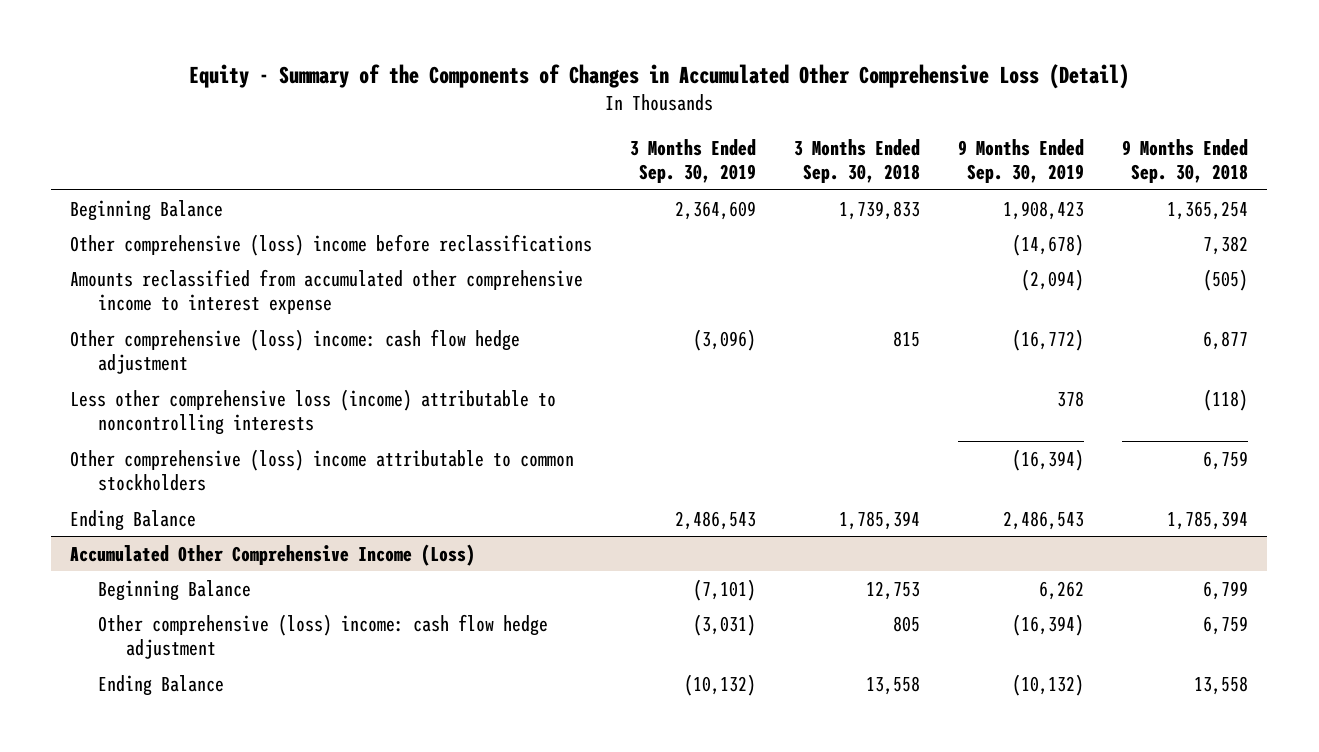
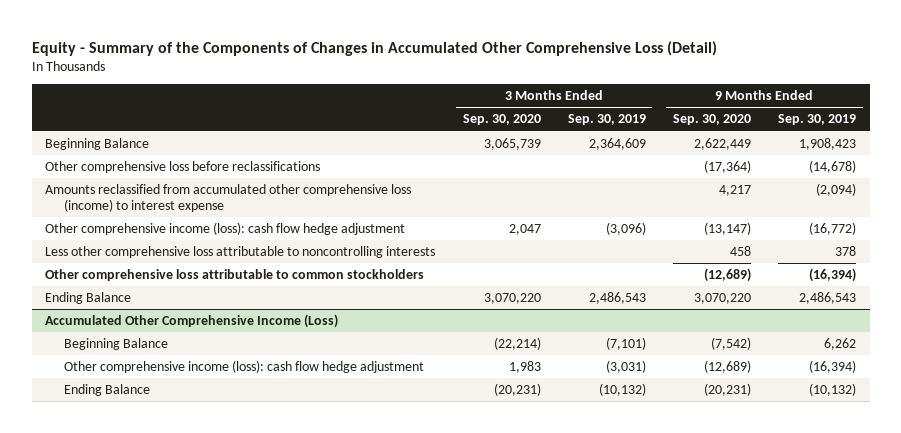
[794,138,921,184] 3 Months Ended Sep. 30, 2018 -> none
[1122,138,1249,184] 9 Months Ended Sep. 30, 2018 -> none
none -> [462,114,541,126] Sep. 30, 2020
none -> [672,114,751,126] Sep. 30, 2020
[70,233,593,256] Other comprehensive (loss) income before reclassifications -> [45,161,321,174] Other comprehensive loss before reclassifications
[70,268,584,315] Amounts reclassified from accumulated other comprehensive income to interest expense -> [45,184,412,212] Amounts reclassified from accumulated other comprehensive loss (income) to interest expense
[70,328,521,375] Other comprehensive (loss) income: cash flow hedge adjustment -> [45,222,406,236] Other comprehensive income (loss): cash flow hedge adjustment
[70,388,557,436] Less other comprehensive loss (income) attributable to noncontrolling interests -> [45,246,436,259] Less other comprehensive loss attributable to noncontrolling interests
[70,448,575,492] Other comprehensive (loss) income attributable to common stockholders -> [45,269,425,282] Other comprehensive loss attributable to common stockholders
[98,613,549,660] Other comprehensive (loss) income: cash flow hedge adjustment -> [63,360,424,374] Other comprehensive income (loss): cash flow hedge adjustment

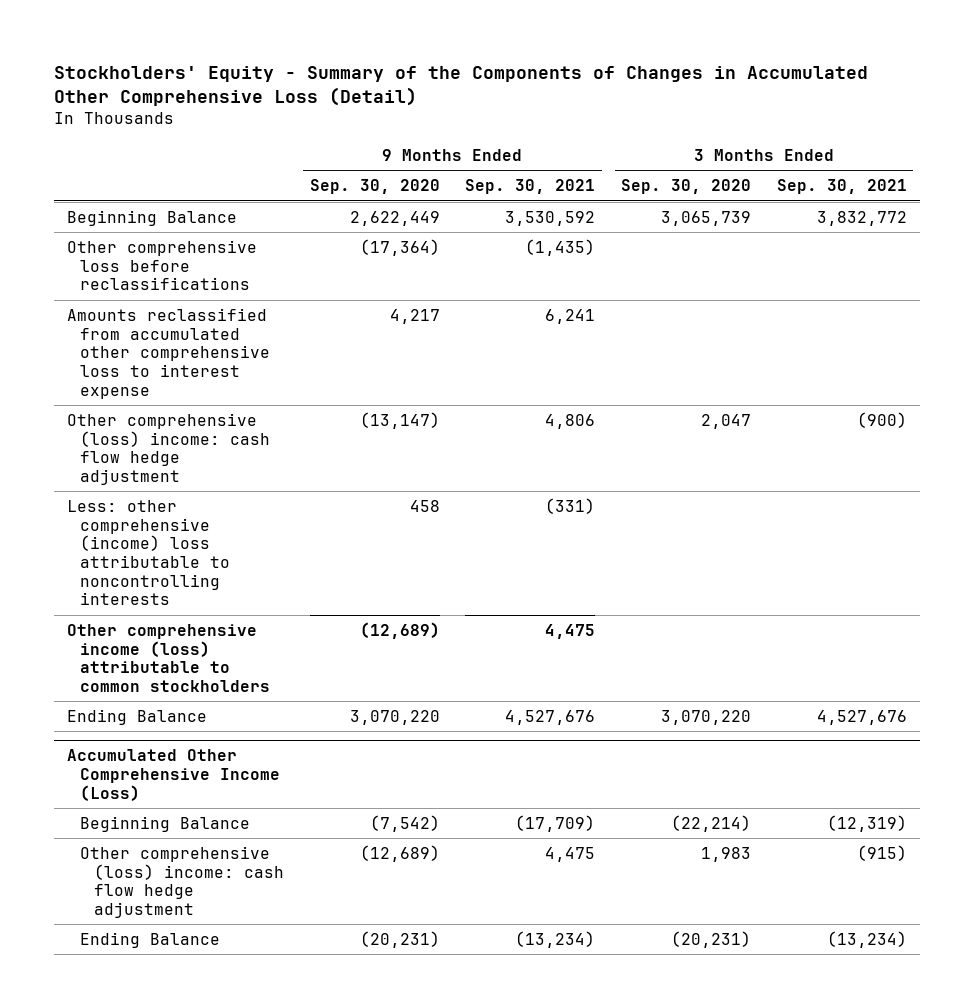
[31,40,717,56] Equity - Summary of the Components of Changes in Accumulated Other Comprehensive Loss (Detail) -> [54,65,869,107] Stockholders' Equity - Summary of the Components of Changes in Accumulated Other Comprehensive Loss (Detail)
[567,114,646,126] Sep. 30, 2019 -> none
[778,114,857,126] Sep. 30, 2019 -> none
none -> [465,179,596,195] Sep. 30, 2021
none -> [776,179,907,195] Sep. 30, 2021
[45,184,412,212] Amounts reclassified from accumulated other comprehensive loss (income) to interest expense -> [67,307,271,399] Amounts reclassified from accumulated other comprehensive loss to interest expense
[45,222,406,236] Other comprehensive income (loss): cash flow hedge adjustment -> [67,412,271,486] Other comprehensive (loss) income: cash flow hedge adjustment
[45,246,436,259] Less other comprehensive loss attributable to noncontrolling interests -> [67,499,231,606] Less: other comprehensive (income) loss attributable to noncontrolling interests
[45,269,425,282] Other comprehensive loss attributable to common stockholders -> [67,623,271,693] Other comprehensive income (loss) attributable to common stockholders
[63,360,424,374] Other comprehensive income (loss): cash flow hedge adjustment -> [80,845,284,919] Other comprehensive (loss) income: cash flow hedge adjustment

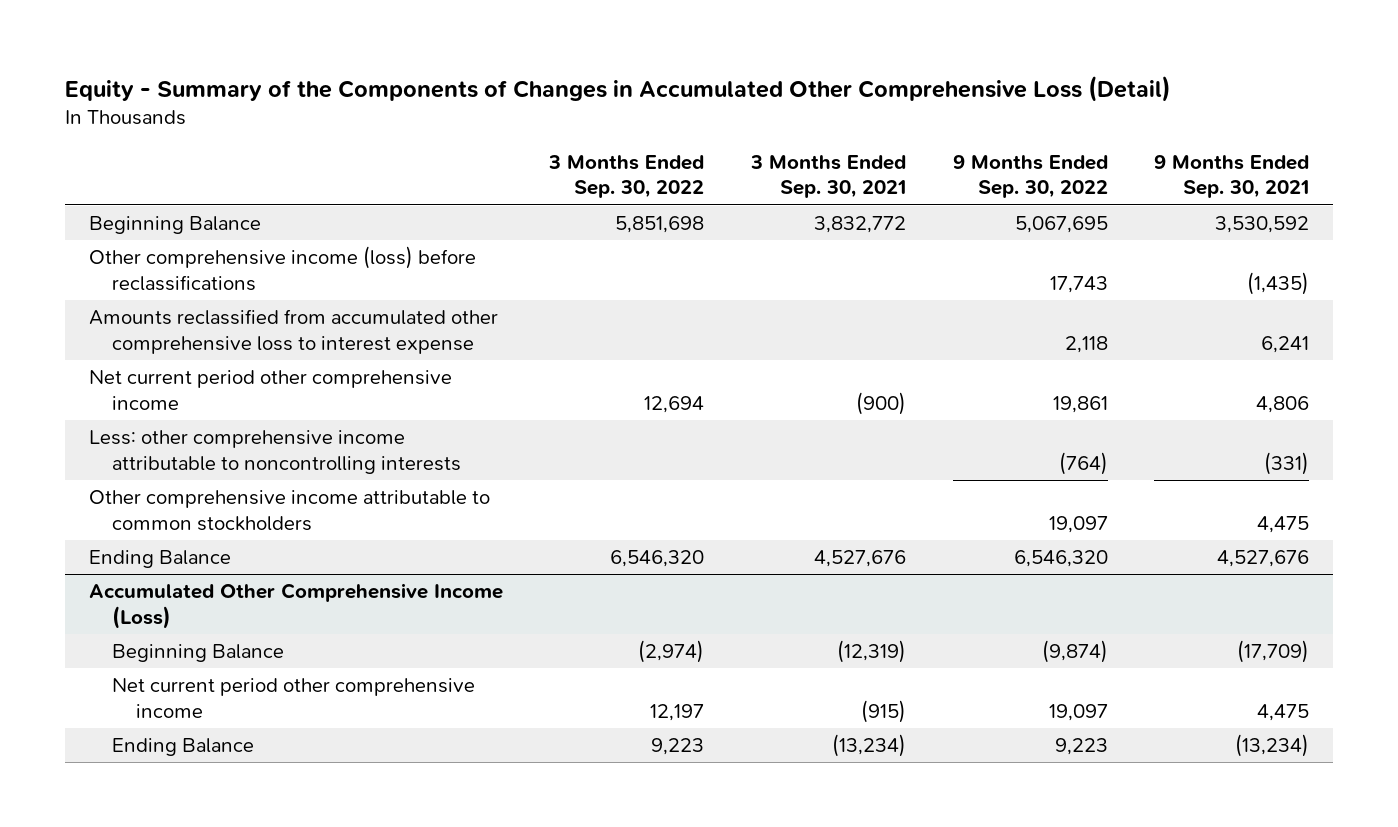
[54,65,869,107] Stockholders' Equity - Summary of the Components of Changes in Accumulated Other Comprehensive Loss (Detail) -> [65,75,1172,102] Equity - Summary of the Components of Changes in Accumulated Other Comprehensive Loss (Detail)
[309,179,440,195] Sep. 30, 2020 -> none
[621,179,752,195] Sep. 30, 2020 -> none
none -> [548,154,705,199] 3 Months Ended Sep. 30, 2022
none -> [952,154,1108,199] 9 Months Ended Sep. 30, 2022
[67,239,258,291] Other comprehensive loss before reclassifications -> [88,246,476,291] Other comprehensive income (loss) before reclassifications
[67,412,271,486] Other comprehensive (loss) income: cash flow hedge adjustment -> [88,370,452,410] Net current period other comprehensive income
[67,499,231,606] Less: other comprehensive (income) loss attributable to noncontrolling interests -> [88,430,462,474] Less: other comprehensive income attributable to noncontrolling interests
[67,623,271,693] Other comprehensive income (loss) attributable to common stockholders -> [88,490,490,531] Other comprehensive income attributable to common stockholders
[80,845,284,919] Other comprehensive (loss) income: cash flow hedge adjustment -> [112,678,476,718] Net current period other comprehensive income

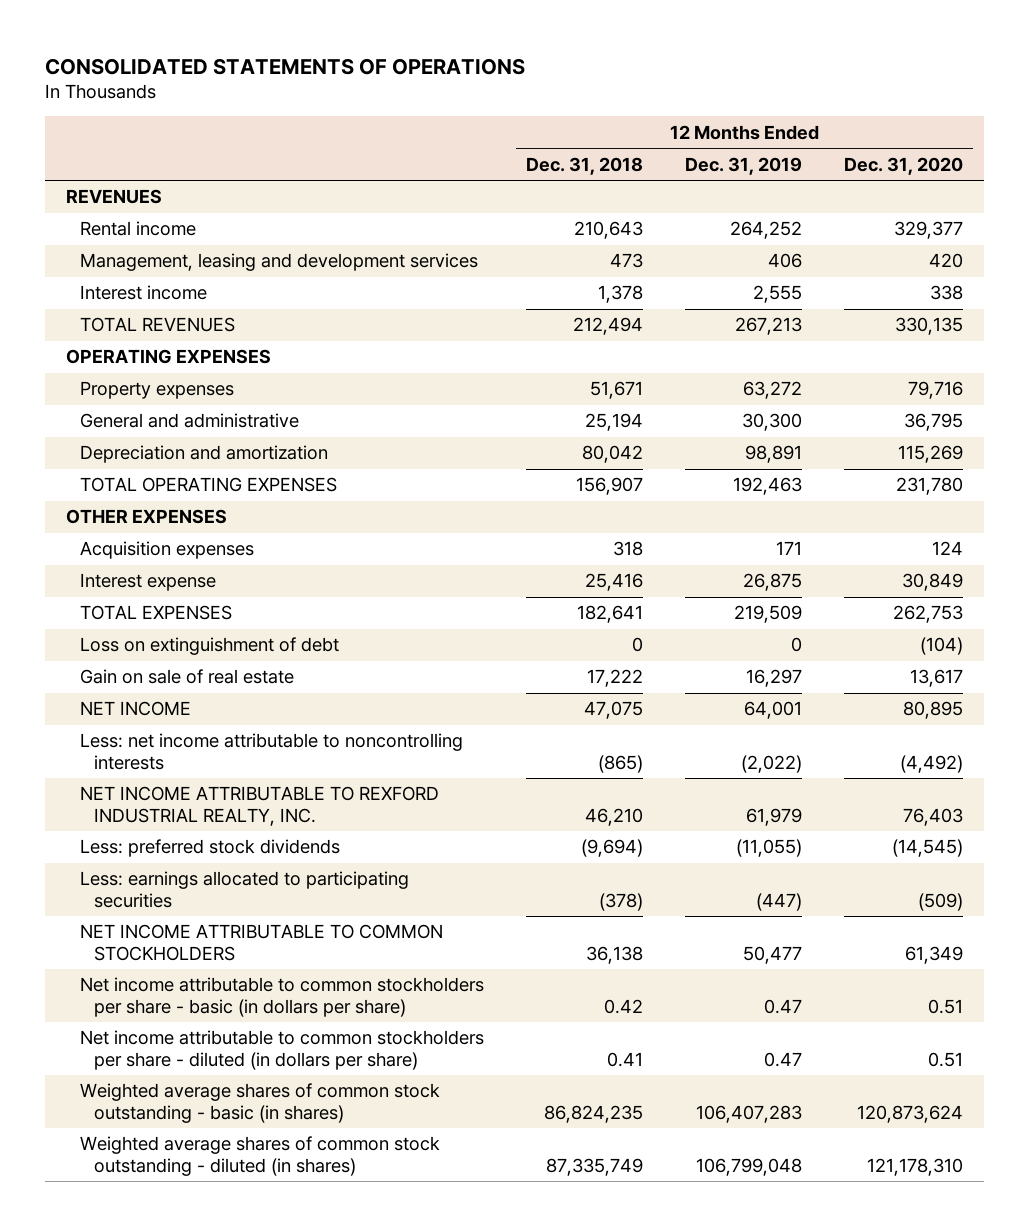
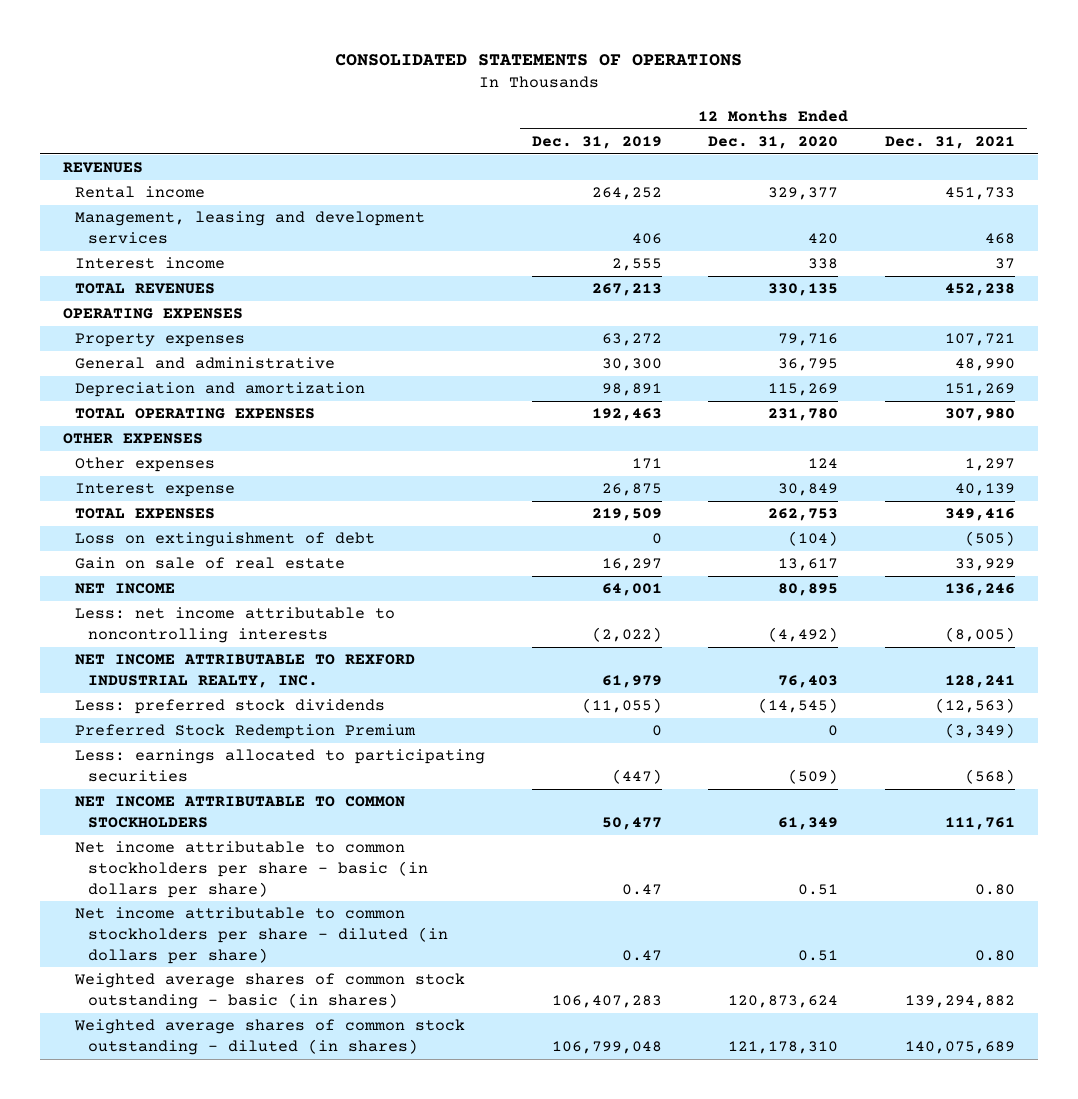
[526,156,644,175] Dec. 31, 2018 -> none
none -> [884,135,1015,149] Dec. 31, 2021
[80,541,255,560] Acquisition expenses -> [75,457,216,473] Other expenses
none -> [75,724,417,740] Preferred Stock Redemption Premium

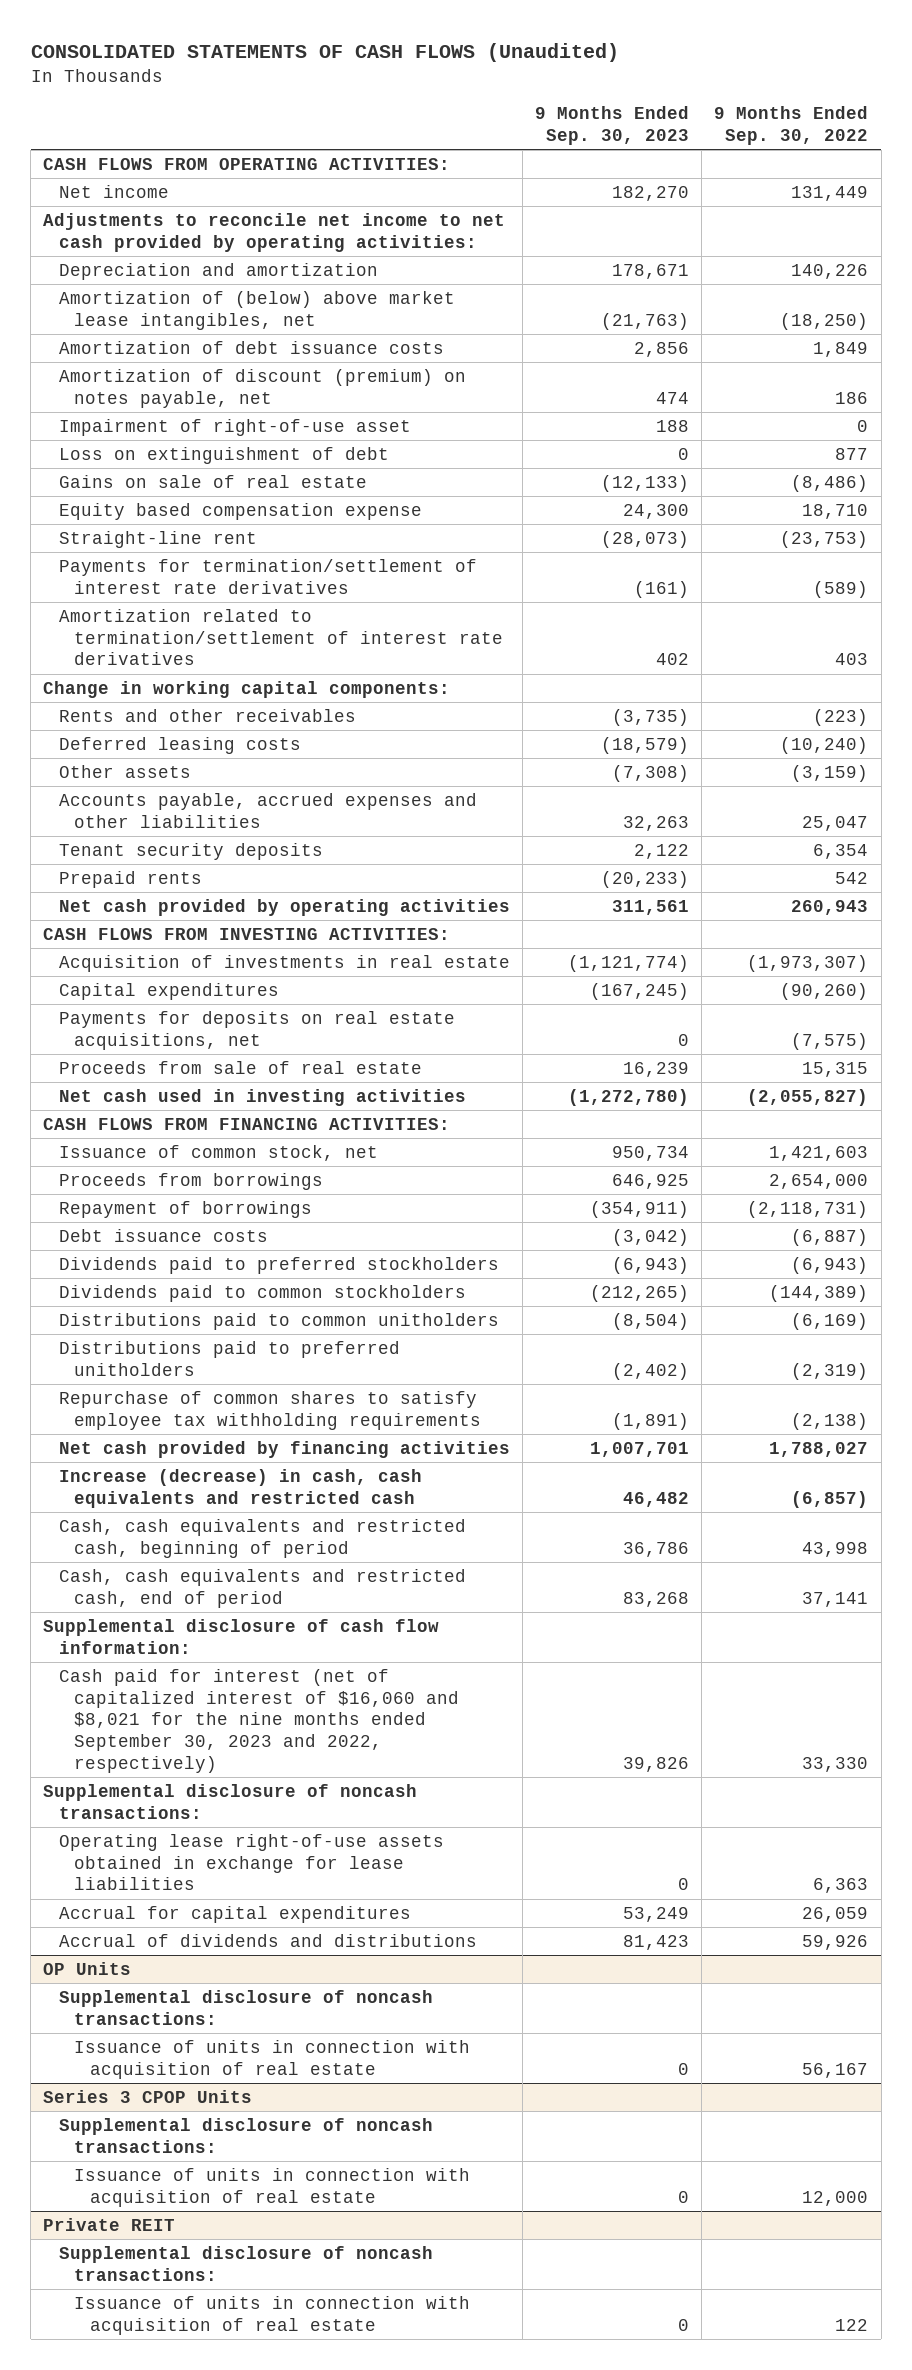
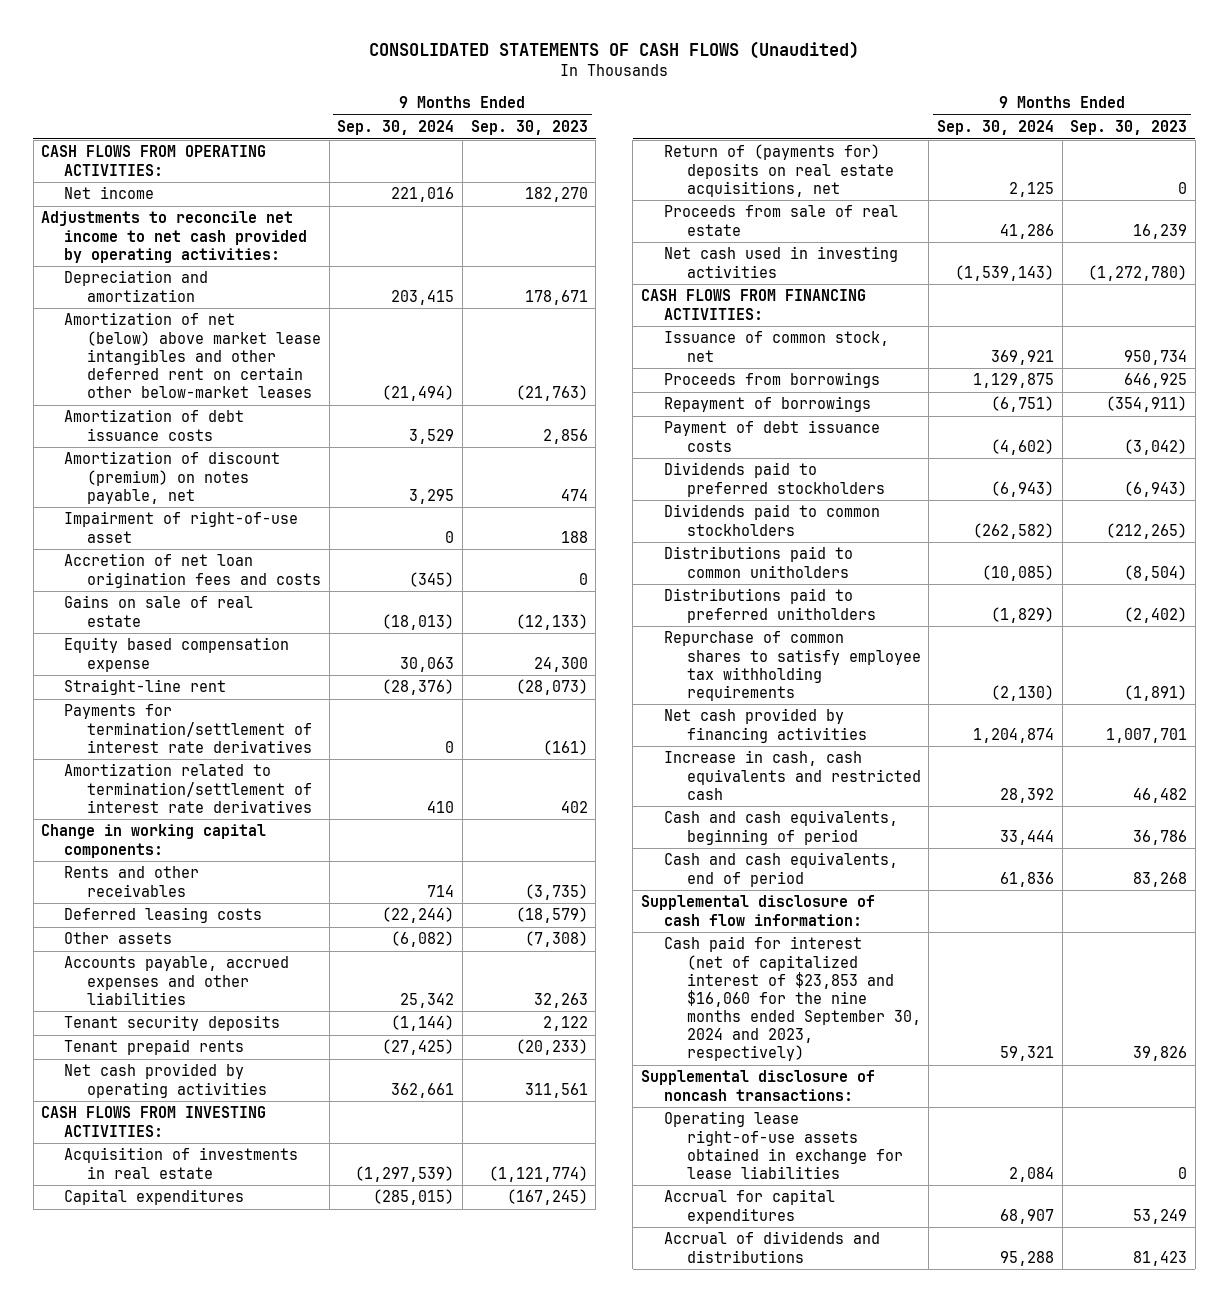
[714,106,869,146] 9 Months Ended Sep. 30, 2022 -> none
none -> [337,120,455,136] Sep. 30, 2024
[58,291,455,330] Amortization of (below) above market lease intangibles, net -> [64,312,321,399] Amortization of net (below) above market lease intangibles and other deferred rent on certain other below-market leases
[58,447,389,465] Loss on extinguishment of debt -> none
none -> [64,553,321,588] Accretion of net loan origination fees and costs
[58,871,202,889] Prepaid rents -> [64,1039,245,1056] Tenant prepaid rents
[58,1011,455,1050] Payments for deposits on real estate acquisitions, net -> [663,144,894,197] Return of (payments for) deposits on real estate acquisitions, net
[58,1229,268,1243] Debt issuance costs -> [663,420,880,452] Payment of debt issuance costs
[58,1469,422,1508] Increase (decrease) in cash, cash equivalents and restricted cash -> [663,750,921,800] Increase in cash, cash equivalents and restricted cash
[58,1519,466,1558] Cash, cash equivalents and restricted cash, beginning of period -> [663,810,898,845] Cash and cash equivalents, beginning of period
[58,1569,466,1608] Cash, cash equivalents and restricted cash, end of period -> [663,852,898,887] Cash and cash equivalents, end of period
[58,1669,460,1773] Cash paid for interest (net of capitalized interest of $16,060 and $8,021 for the nine months ended September 30, 2023 and 2022, respectively) -> [663,936,921,1062] Cash paid for interest (net of capitalized interest of $23,853 and $16,060 for the nine months ended September 30, 2024 and 2023, respectively)
[43,1962,132,1976] OP Units -> none
[58,1990,433,2025] Supplemental disclosure of noncash transactions: -> none
[74,2040,471,2079] Issuance of units in connection with acquisition of real estate -> none
[43,2090,253,2104] Series 3 CPOP Units -> none
[58,2118,433,2153] Supplemental disclosure of noncash transactions: -> none
[74,2168,471,2207] Issuance of units in connection with acquisition of real estate -> none
[43,2218,176,2232] Private REIT -> none
[58,2246,433,2281] Supplemental disclosure of noncash transactions: -> none
[74,2296,471,2335] Issuance of units in connection with acquisition of real estate -> none

